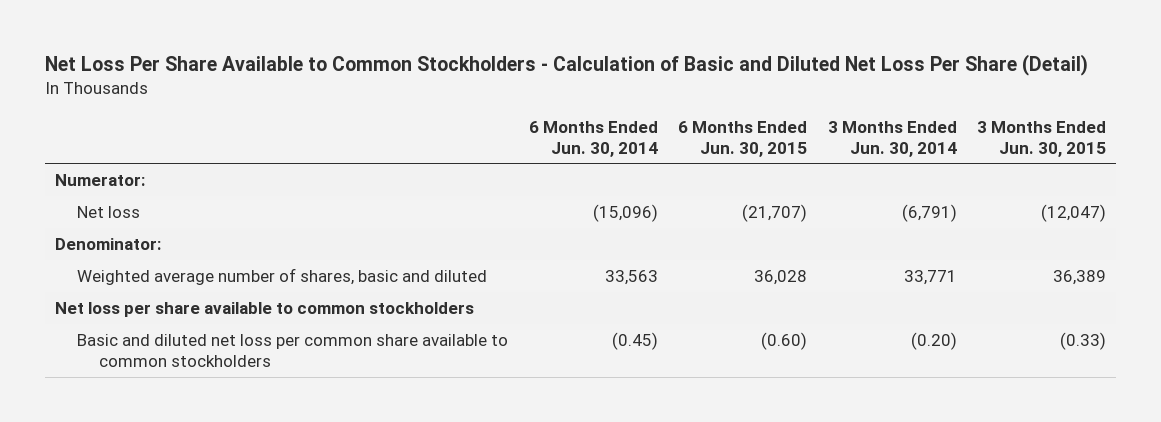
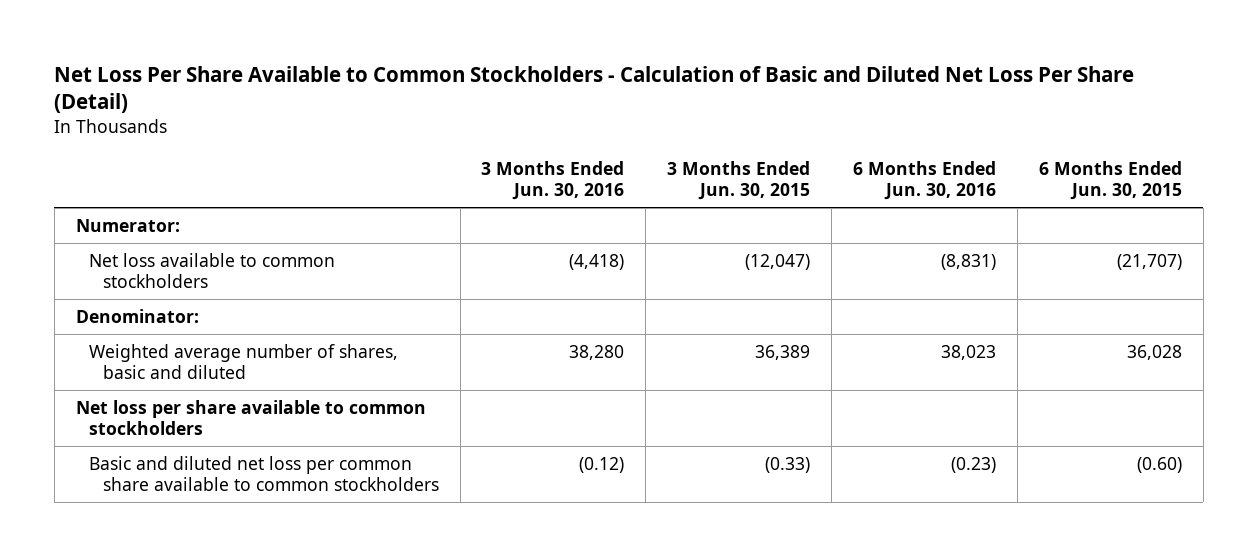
[528,120,658,157] 6 Months Ended Jun. 30, 2014 -> none
[827,120,957,157] 3 Months Ended Jun. 30, 2014 -> none
none -> [481,160,625,201] 3 Months Ended Jun. 30, 2016
none -> [853,160,997,201] 6 Months Ended Jun. 30, 2016
[77,205,141,218] Net loss -> [89,252,336,289] Net loss available to common stockholders

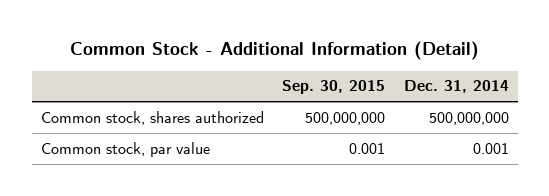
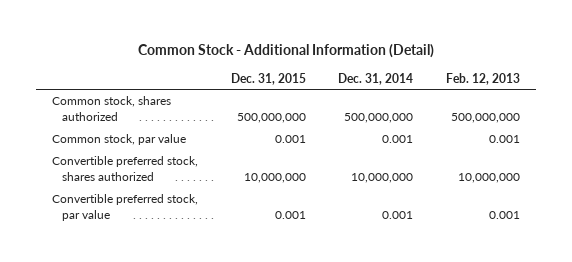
[282,80,386,95] Sep. 30, 2015 -> none
none -> [230,72,306,85] Dec. 31, 2015
none -> [446,72,521,85] Feb. 12, 2013
none -> [52,156,199,182] Convertible preferred stock, shares authorized
none -> [52,194,199,222] Convertible preferred stock, par value

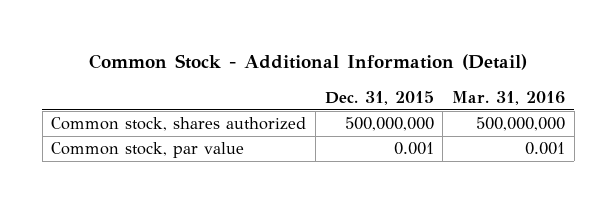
[338,72,414,85] Dec. 31, 2014 -> none
[446,72,521,85] Feb. 12, 2013 -> none
none -> [451,90,565,105] Mar. 31, 2016
[52,156,199,182] Convertible preferred stock, shares authorized -> none
[52,194,199,222] Convertible preferred stock, par value -> none

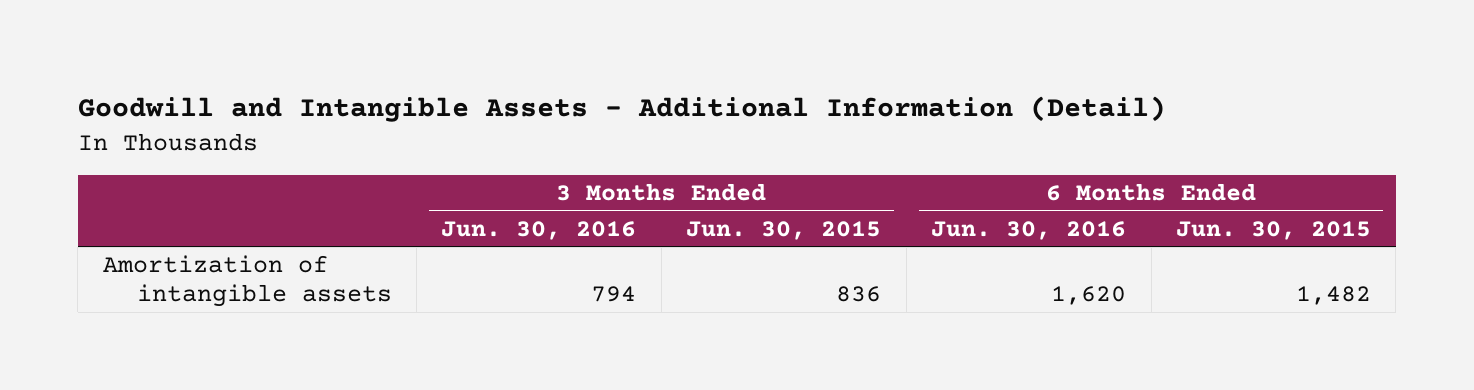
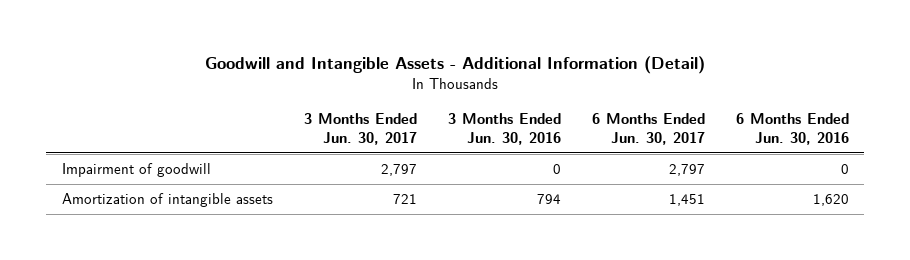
[686,220,882,240] Jun. 30, 2015 -> none
[1175,220,1371,240] Jun. 30, 2015 -> none
none -> [303,113,417,145] 3 Months Ended Jun. 30, 2017
none -> [591,113,705,145] 6 Months Ended Jun. 30, 2017
none -> [61,163,211,178] Impairment of goodwill

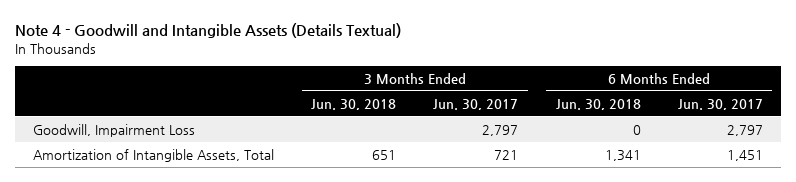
[205,56,706,75] Goodwill and Intangible Assets - Additional Information (Detail) -> [14,22,401,38] Note 4 - Goodwill and Intangible Assets (Details Textual)
[447,113,561,145] 3 Months Ended Jun. 30, 2016 -> none
[735,113,849,145] 6 Months Ended Jun. 30, 2016 -> none
none -> [311,98,397,110] Jun. 30, 2018
none -> [555,98,641,110] Jun. 30, 2018
[61,163,211,178] Impairment of goodwill -> [33,124,196,138] Goodwill, Impairment Loss
[61,193,273,208] Amortization of intangible assets -> [33,149,275,163] Amortization of Intangible Assets, Total

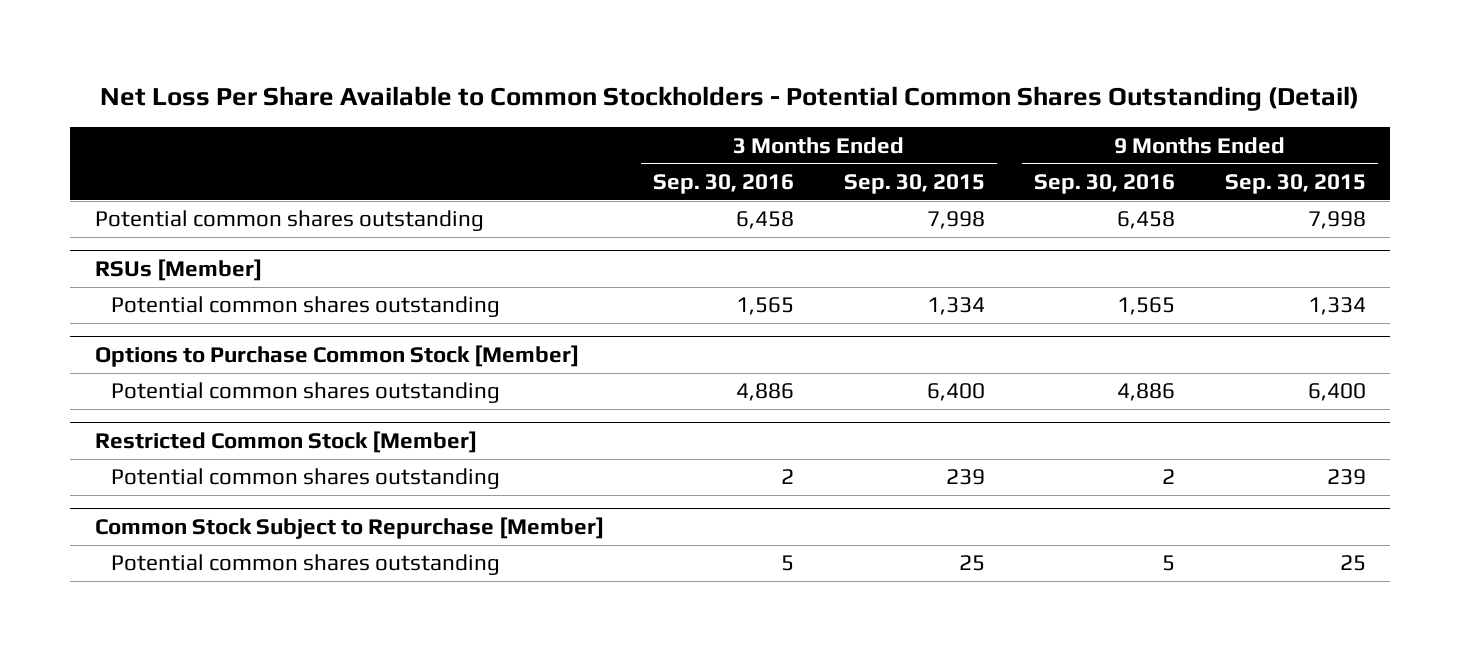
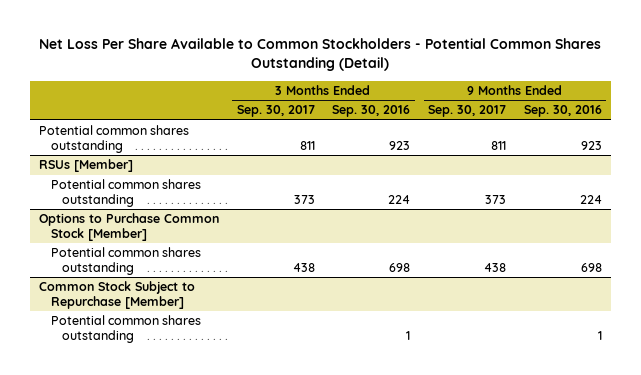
[843,173,985,194] Sep. 30, 2015 -> none
[1224,173,1366,194] Sep. 30, 2015 -> none
none -> [236,105,315,118] Sep. 30, 2017
none -> [428,105,507,118] Sep. 30, 2017
[736,211,795,230] 6,458 -> [389,140,411,150] 923
[1117,211,1176,230] 6,458 -> [580,140,602,150] 923
[736,297,795,316] 1,565 -> [388,194,411,204] 224
[1117,297,1176,316] 1,565 -> [579,194,602,204] 224
[94,431,477,454] Restricted Common Stock [Member] -> none
[111,468,501,490] Potential common shares outstanding -> none
[736,383,795,402] 4,886 -> [389,262,411,272] 698
[1117,383,1176,402] 4,886 -> [580,262,602,272] 698
[781,555,795,572] 5 -> [406,330,411,340] 1
[1162,555,1176,572] 5 -> [597,330,602,340] 1

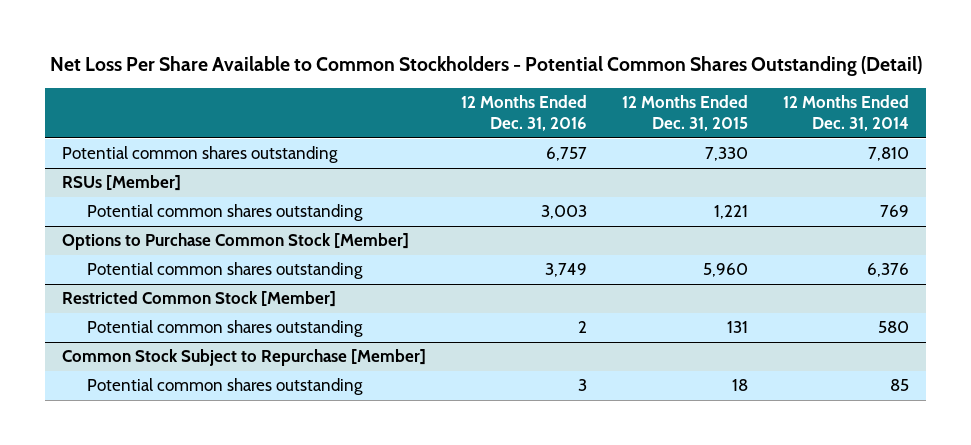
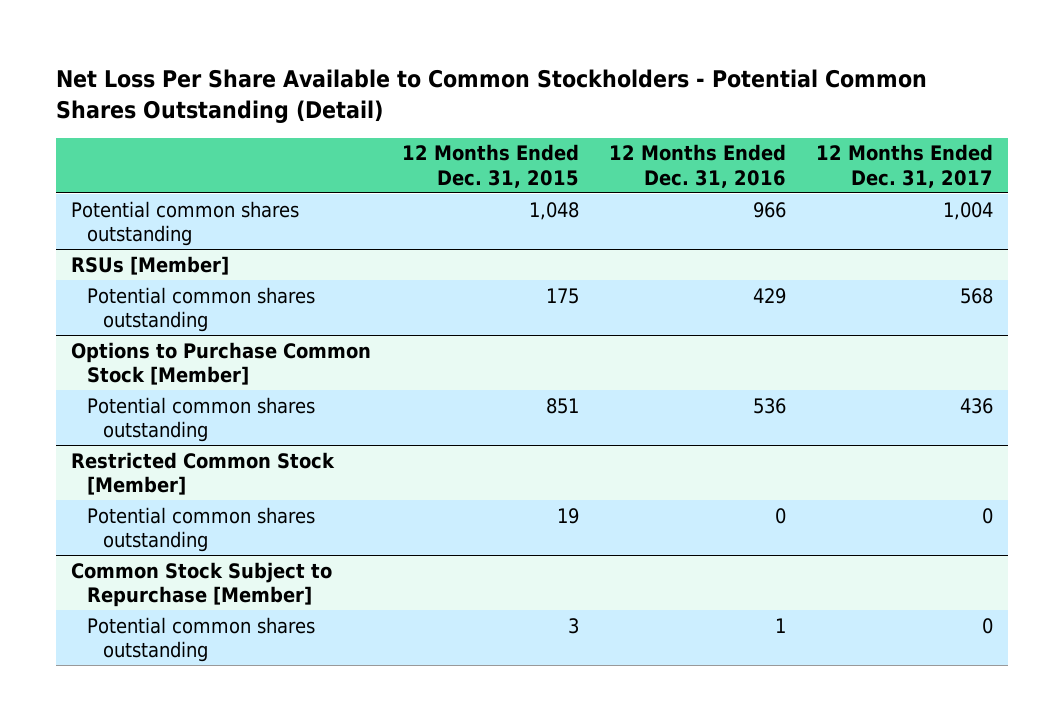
[782,95,909,132] 12 Months Ended Dec. 31, 2014 -> none
none -> [815,144,993,188] 12 Months Ended Dec. 31, 2017
[546,147,588,162] 6,757 -> [752,201,786,218] 966
[705,147,749,162] 7,330 -> [528,201,579,220] 1,048
[541,205,588,220] 3,003 -> [752,287,786,304] 429
[714,205,749,220] 1,221 -> [545,287,579,304] 175
[545,263,588,278] 3,749 -> [752,397,786,414] 536
[703,263,749,278] 5,960 -> [545,397,579,414] 851
[578,321,588,334] 2 -> [774,507,786,524] 0
[727,321,749,334] 131 -> [556,507,579,524] 19
[578,379,588,392] 3 -> [774,617,786,633] 1
[732,379,749,392] 18 -> [567,617,579,634] 3

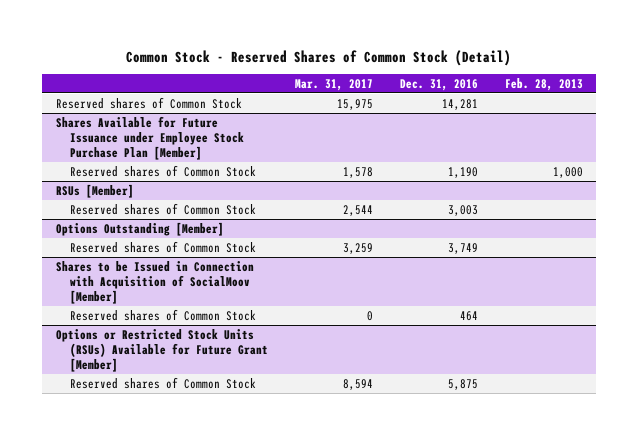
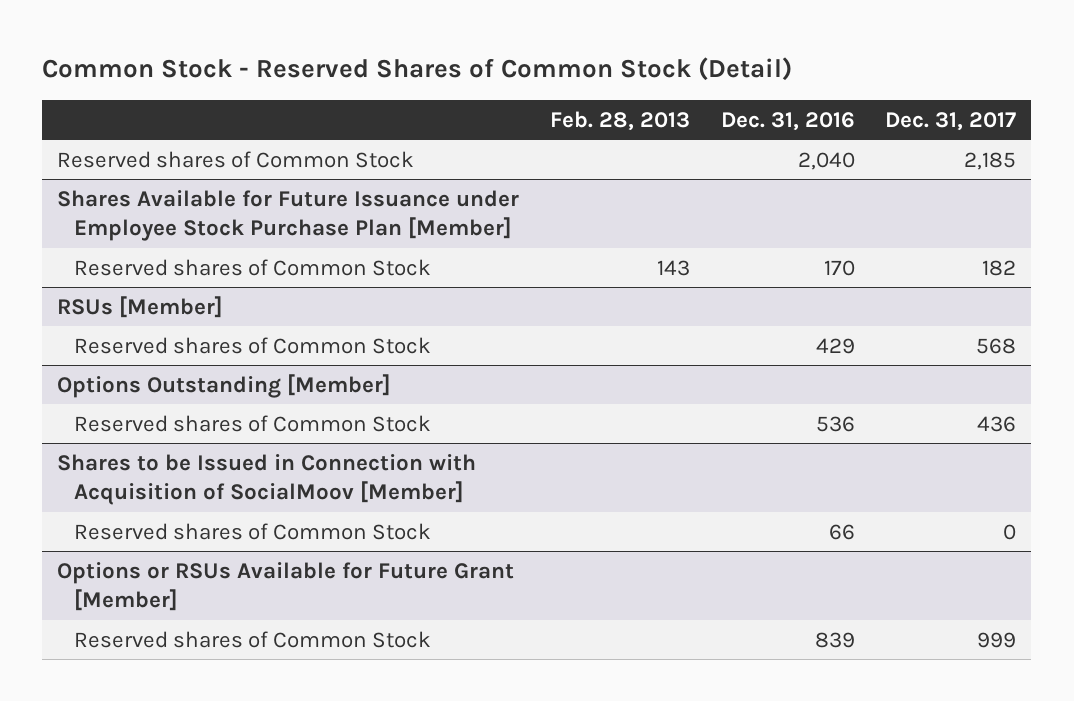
[294,79,373,92] Mar. 31, 2017 -> none
none -> [885,111,1017,131] Dec. 31, 2017
[441,98,478,110] 14,281 -> [797,151,855,170] 2,040
[447,166,478,178] 1,190 -> [823,259,855,276] 170
[552,166,583,178] 1,000 -> [657,259,691,276] 143
[447,204,478,216] 3,003 -> [815,337,855,354] 429
[447,242,478,254] 3,749 -> [815,415,855,432] 536
[459,310,478,321] 464 -> [828,523,855,540] 66
[55,328,268,373] Options or Restricted Stock Units (RSUs) Available for Future Grant [Member] -> [57,561,515,612] Options or RSUs Available for Future Grant [Member]
[447,378,478,390] 5,875 -> [814,631,855,648] 839

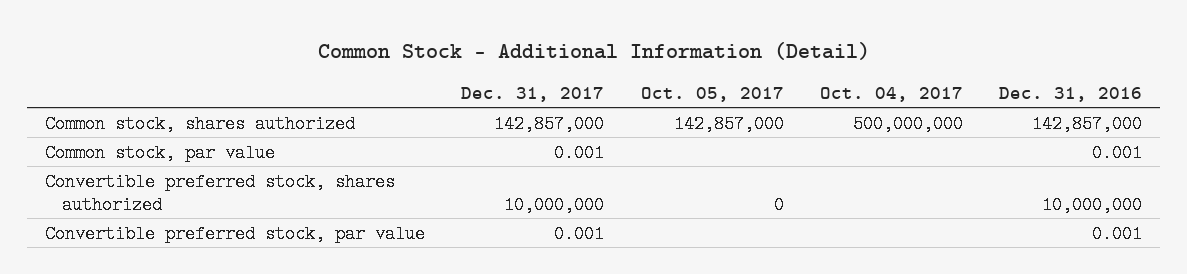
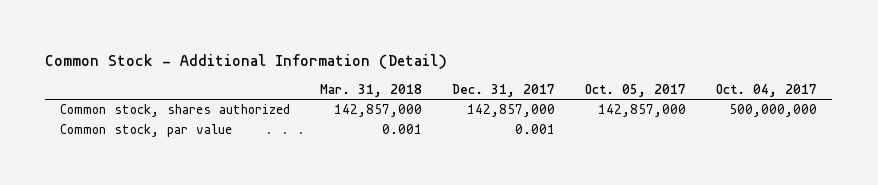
[999,86,1143,102] Dec. 31, 2016 -> none
none -> [320,84,423,98] Mar. 31, 2018
[45,172,396,214] Convertible preferred stock, shares authorized -> none
[45,224,426,243] Convertible preferred stock, par value -> none

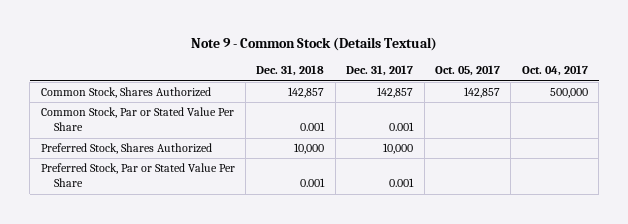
[45,54,448,70] Common Stock - Additional Information (Detail) -> [191,37,438,52] Note 9 - Common Stock (Details Textual)
[320,84,423,98] Mar. 31, 2018 -> none
none -> [256,65,325,77] Dec. 31, 2018
[60,104,291,118] Common stock, shares authorized -> [40,87,211,99] Common Stock, Shares Authorized
[467,104,556,118] 142,857,000 -> [377,87,414,99] 142,857
[598,104,687,118] 142,857,000 -> [463,87,500,99] 142,857
[729,104,818,118] 500,000,000 -> [549,88,588,99] 500,000
[60,124,233,138] Common stock, par value -> [40,107,234,132] Common Stock, Par or Stated Value Per Share
none -> [40,143,212,155] Preferred Stock, Shares Authorized
none -> [40,163,235,188] Preferred Stock, Par or Stated Value Per Share

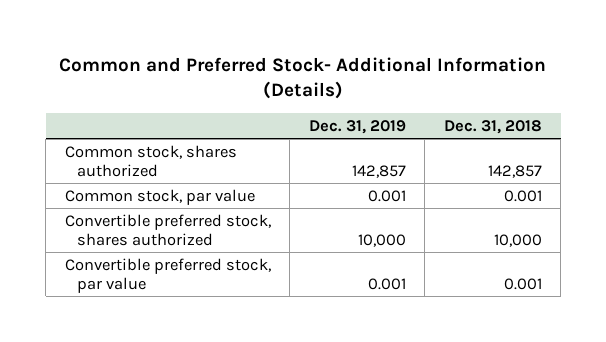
[191,37,438,52] Note 9 - Common Stock (Details Textual) -> [59,57,547,100] Common and Preferred Stock- Additional Information (Details)
[346,65,414,77] Dec. 31, 2017 -> none
[434,65,500,77] Oct. 05, 2017 -> none
[521,65,588,77] Oct. 04, 2017 -> none
none -> [308,119,406,134] Dec. 31, 2019
[40,87,211,99] Common Stock, Shares Authorized -> [64,144,237,178] Common stock, shares authorized
[40,107,234,132] Common Stock, Par or Stated Value Per Share -> [64,188,255,205] Common stock, par value
[40,143,212,155] Preferred Stock, Shares Authorized -> [64,213,271,247] Convertible preferred stock, shares authorized
[40,163,235,188] Preferred Stock, Par or Stated Value Per Share -> [64,257,271,294] Convertible preferred stock, par value

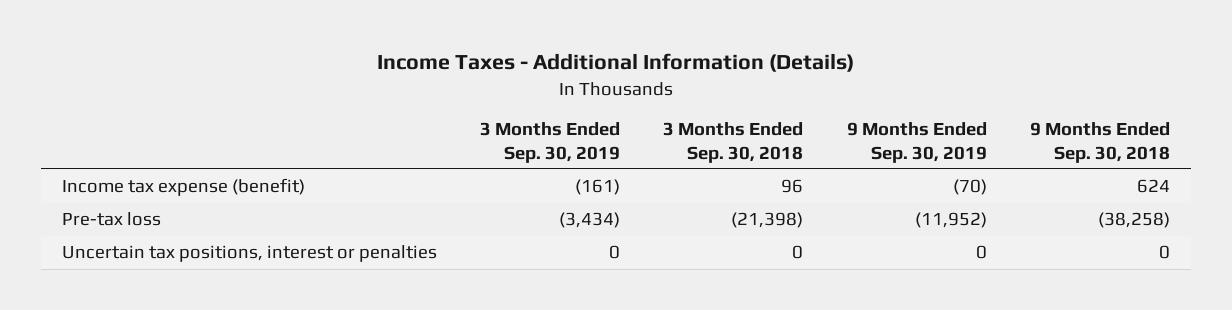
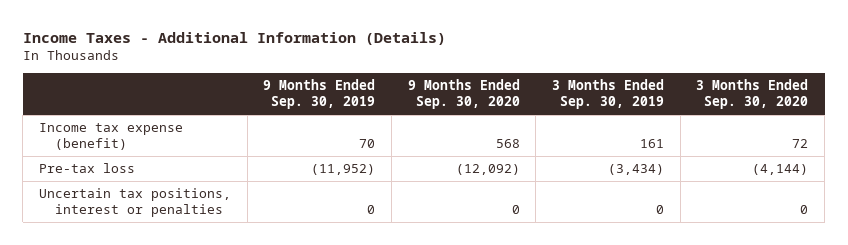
[663,122,804,163] 3 Months Ended Sep. 30, 2018 -> none
[1029,122,1170,163] 9 Months Ended Sep. 30, 2018 -> none
none -> [407,79,520,110] 9 Months Ended Sep. 30, 2020
none -> [696,79,809,110] 3 Months Ended Sep. 30, 2020
[575,179,621,196] (161) -> [640,139,665,149] 161
[952,179,987,196] (70) -> [359,139,376,149] 70

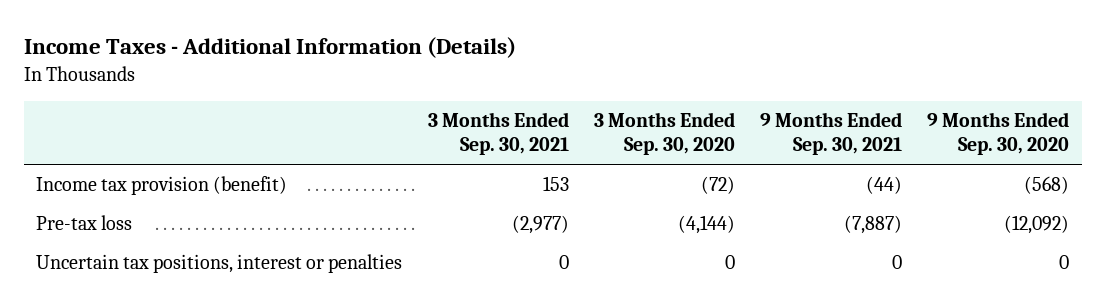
[263,79,376,110] 9 Months Ended Sep. 30, 2019 -> none
[552,79,665,110] 3 Months Ended Sep. 30, 2019 -> none
none -> [427,112,569,156] 3 Months Ended Sep. 30, 2021
none -> [760,112,903,156] 9 Months Ended Sep. 30, 2021
[39,123,184,151] Income tax expense (benefit) -> [36,176,288,196] Income tax provision (benefit)
[495,139,520,149] 568 -> [1024,176,1070,195] (568)
[792,139,809,149] 72 -> [700,176,735,195] (72)

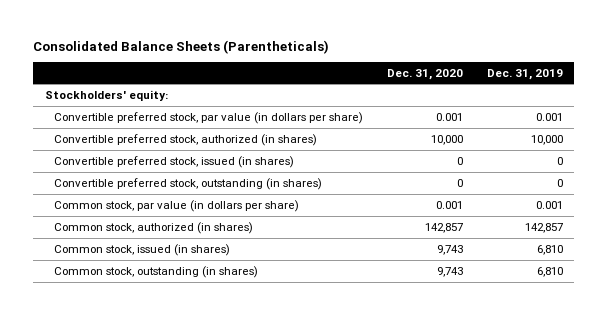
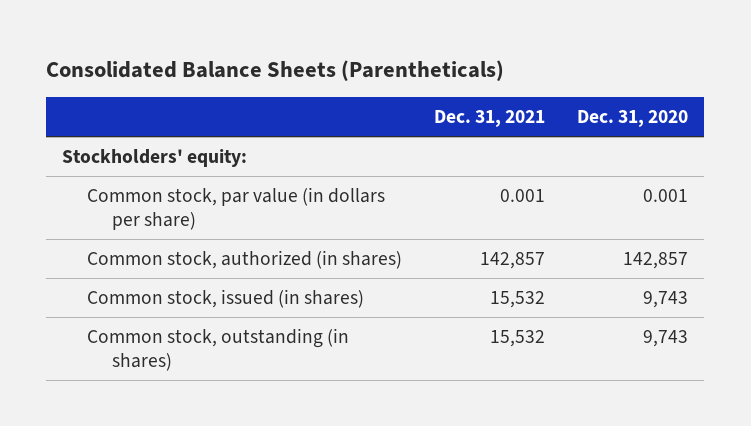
[486,68,563,80] Dec. 31, 2019 -> none
none -> [434,109,546,127] Dec. 31, 2021
[54,111,364,124] Convertible preferred stock, par value (in dollars per share) -> none
[54,133,318,146] Convertible preferred stock, authorized (in shares) -> none
[54,155,295,168] Convertible preferred stock, issued (in shares) -> none
[54,177,323,190] Convertible preferred stock, outstanding (in shares) -> none

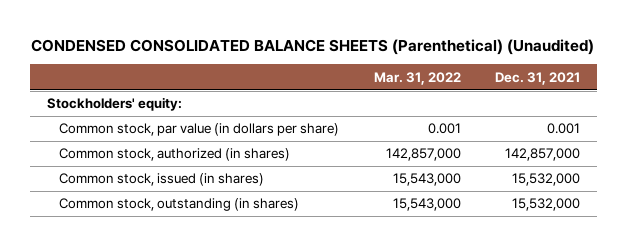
[46,59,505,81] Consolidated Balance Sheets (Parentheticals) -> [31,38,595,55] CONDENSED CONSOLIDATED BALANCE SHEETS (Parenthetical) (Unaudited)
[577,109,689,127] Dec. 31, 2020 -> none
none -> [373,71,461,85] Mar. 31, 2022
[480,252,546,270] 142,857 -> [504,148,580,162] 142,857,000
[490,291,546,309] 15,532 -> [511,173,580,187] 15,532,000
[490,330,546,348] 15,532 -> [511,198,580,212] 15,532,000

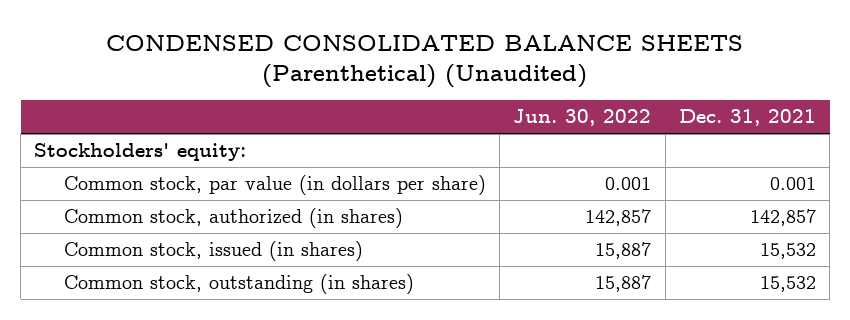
[373,71,461,85] Mar. 31, 2022 -> none
none -> [513,109,652,127] Jun. 30, 2022
[504,148,580,162] 142,857,000 -> [749,209,816,227] 142,857
[511,173,580,187] 15,532,000 -> [759,243,816,260] 15,532
[511,198,580,212] 15,532,000 -> [759,276,816,293] 15,532

